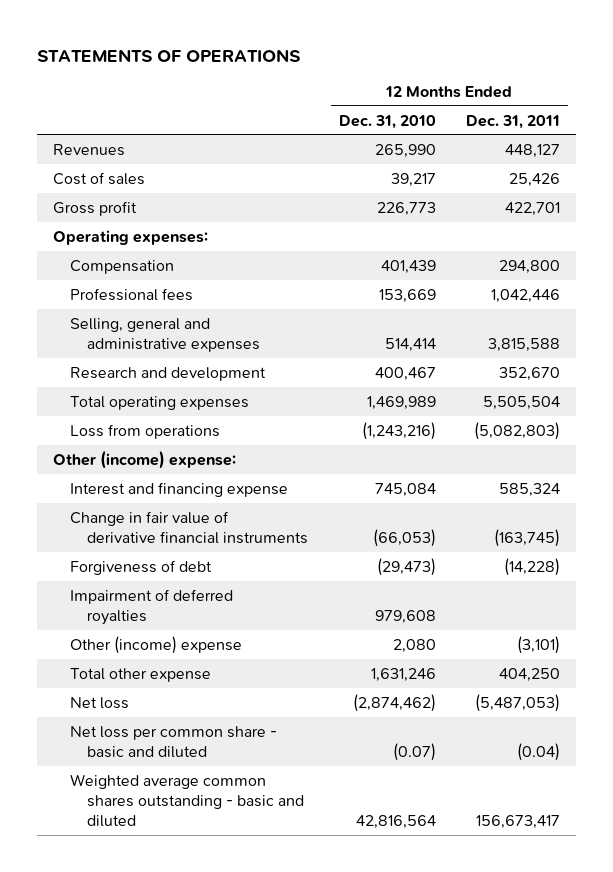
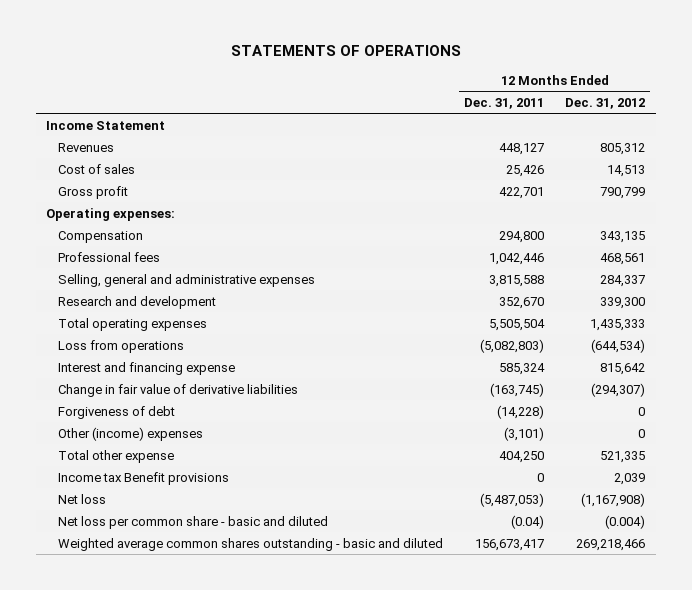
[338,114,436,129] Dec. 31, 2010 -> none
none -> [565,98,646,110] Dec. 31, 2012
none -> [46,120,166,130] Income Statement
[52,450,236,469] Other (income) expense: -> none
[69,510,308,545] Change in fair value of derivative financial instruments -> [57,383,298,397] Change in fair value of derivative liabilities
[69,588,233,626] Impairment of deferred royalties -> none
[69,635,242,654] Other (income) expense -> [57,426,203,441] Other (income) expenses
none -> [57,471,229,485] Income tax Benefit provisions

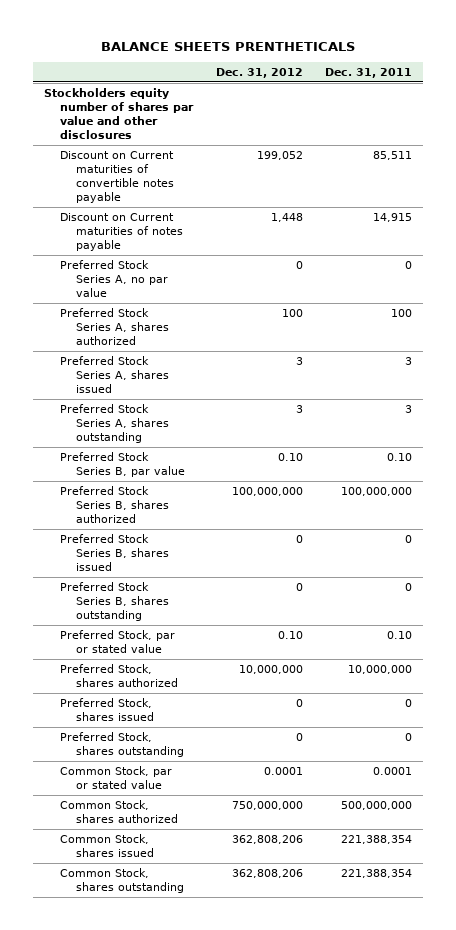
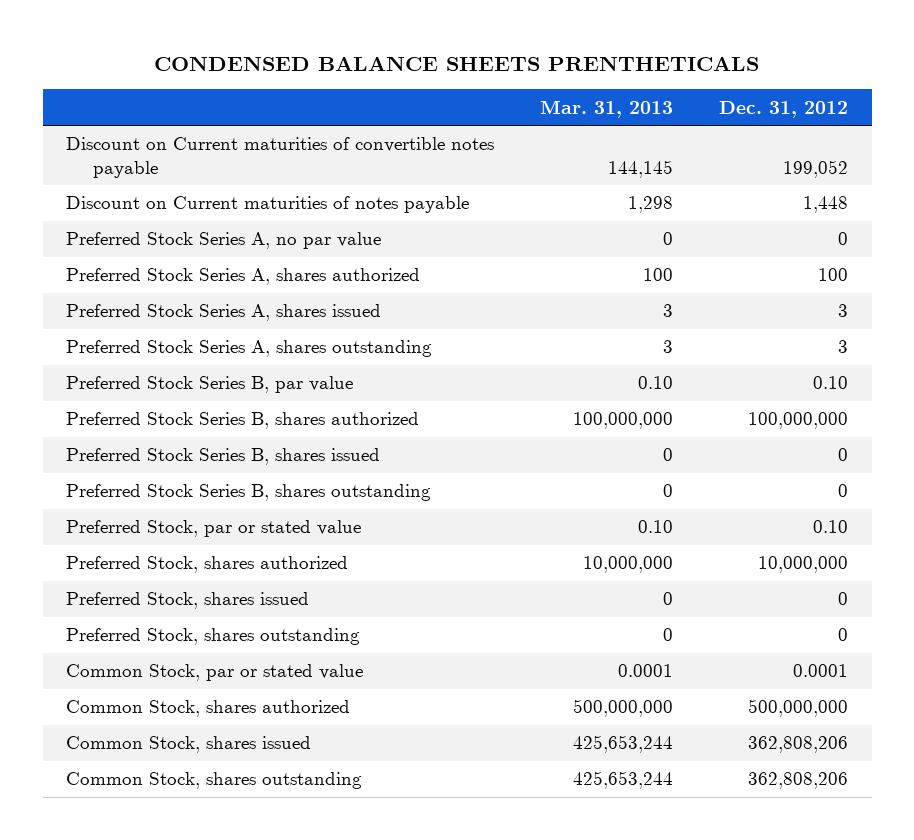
[101,41,356,51] BALANCE SHEETS PRENTHETICALS -> [154,56,760,72] CONDENSED BALANCE SHEETS PRENTHETICALS
[324,67,412,78] Dec. 31, 2011 -> none
none -> [540,99,674,118] Mar. 31, 2013
[44,88,195,139] Stockholders equity number of shares par value and other disclosures -> none
[231,801,303,811] 750,000,000 -> [748,699,849,718] 500,000,000

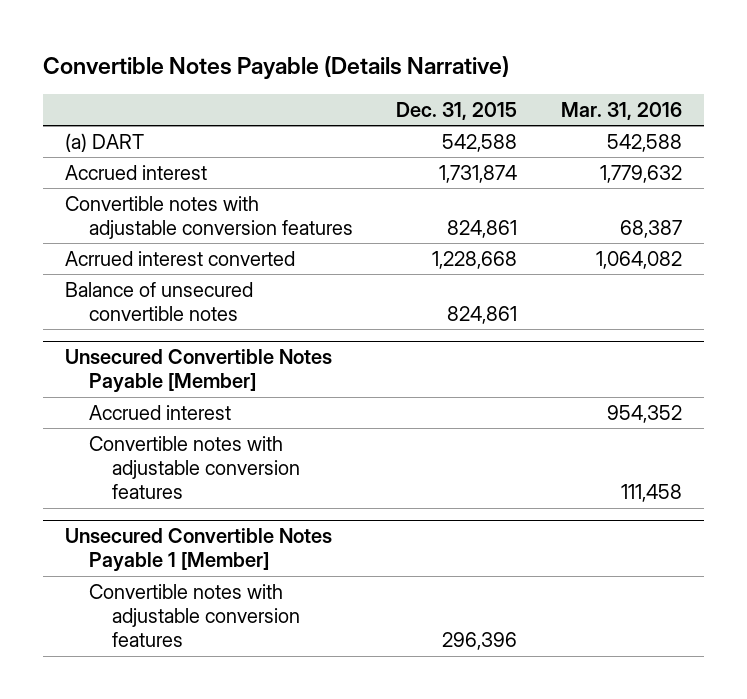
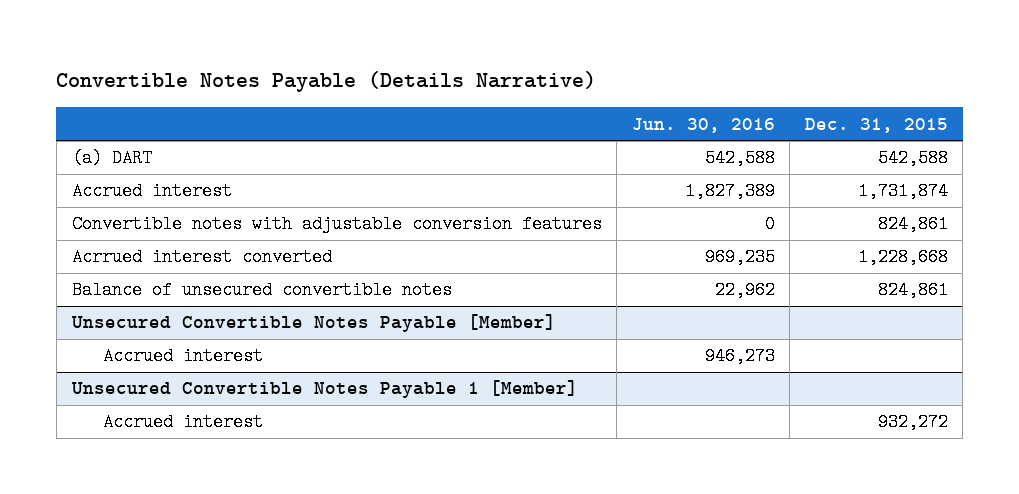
[561,101,683,120] Mar. 31, 2016 -> none
none -> [631,117,775,133] Jun. 30, 2016
[88,435,301,500] Convertible notes with adjustable conversion features -> none
[88,583,301,648] Convertible notes with adjustable conversion features -> none
none -> [102,413,263,432] Accrued interest

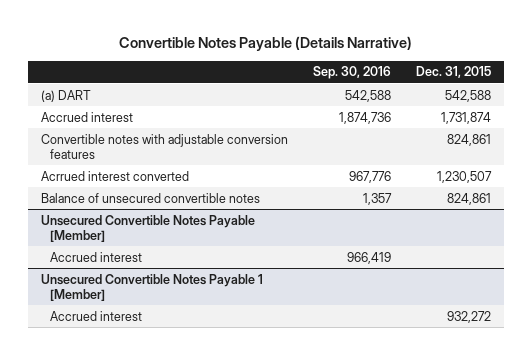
[631,117,775,133] Jun. 30, 2016 -> none
none -> [312,66,391,80] Sep. 30, 2016
[857,248,948,267] 1,228,668 -> [437,170,493,183] 1,230,507

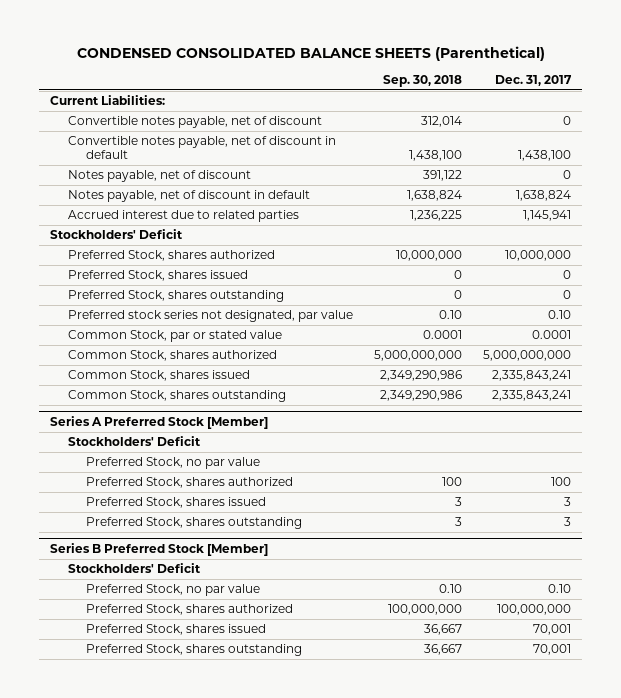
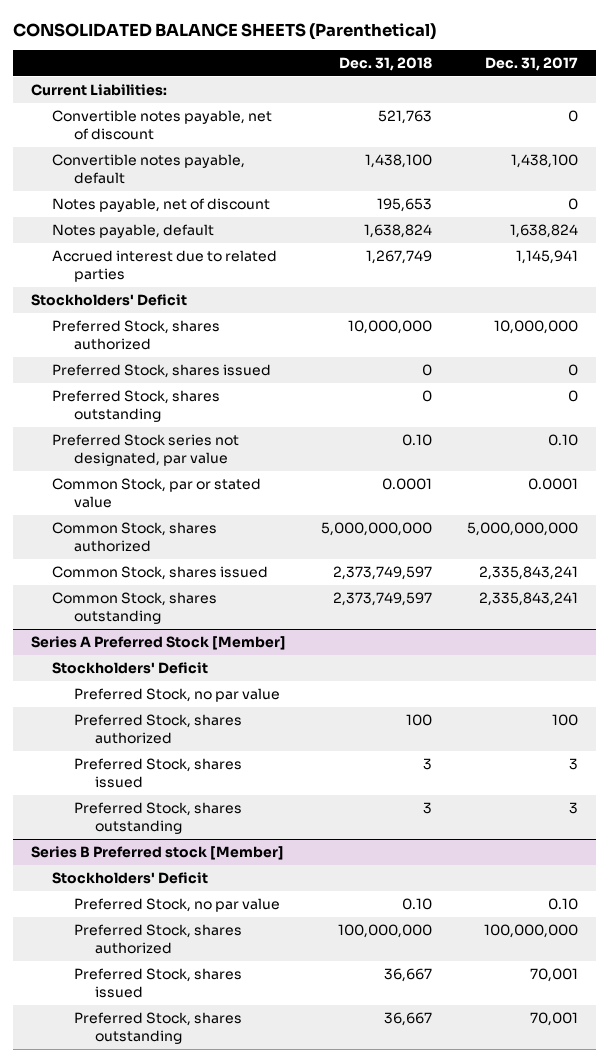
[76,46,545,62] CONDENSED CONSOLIDATED BALANCE SHEETS (Parenthetical) -> [13,22,437,40] CONSOLIDATED BALANCE SHEETS (Parenthetical)
[383,75,463,88] Sep. 30, 2018 -> none
none -> [339,56,433,71] Dec. 31, 2018
[68,136,337,159] Convertible notes payable, net of discount in default -> [52,154,246,185] Convertible notes payable, default
[68,190,311,203] Notes payable, net of discount in default -> [52,224,215,239] Notes payable, default
[68,310,354,323] Preferred stock series not designated, par value -> [52,434,240,467] Preferred Stock series not designated, par value
[49,543,268,557] Series B Preferred Stock [Member] -> [30,846,284,861] Series B Preferred stock [Member]

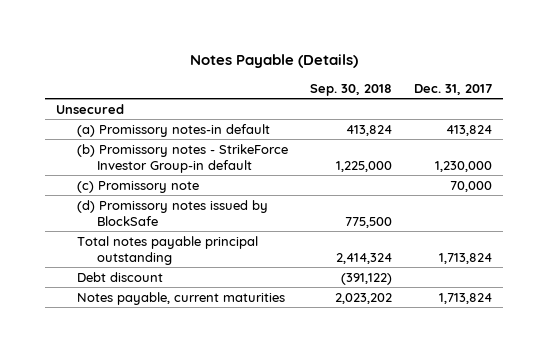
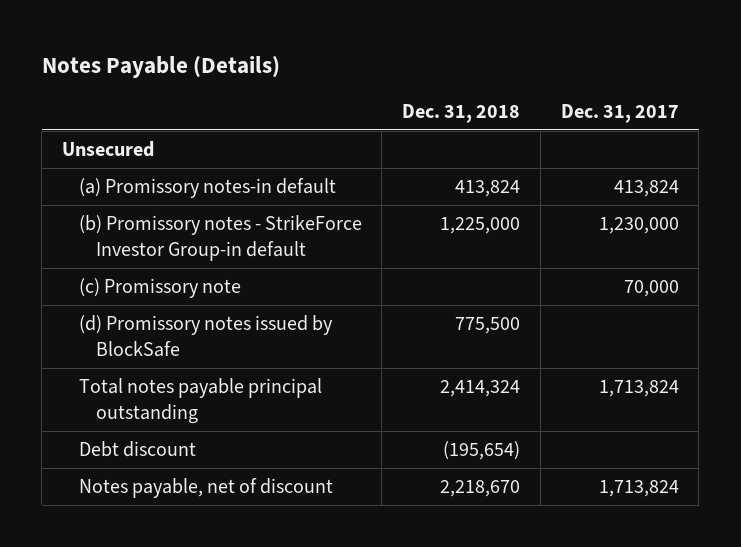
[309,83,392,96] Sep. 30, 2018 -> none
none -> [402,103,521,123] Dec. 31, 2018
[76,291,285,305] Notes payable, current maturities -> [78,478,333,499] Notes payable, net of discount

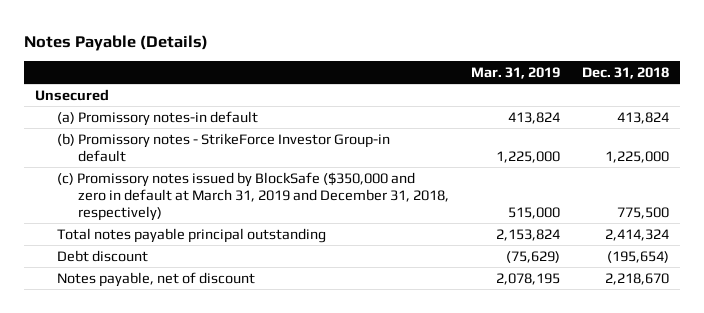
[560,103,679,123] Dec. 31, 2017 -> none
none -> [471,66,561,79] Mar. 31, 2019
[78,278,241,299] (c) Promissory note -> none
[78,315,333,357] (d) Promissory notes issued by BlockSafe -> [56,171,450,221] (c) Promissory notes issued by BlockSafe ($350,000 and zero in default at March 31, 2019 and December 31, 2018, respectively)

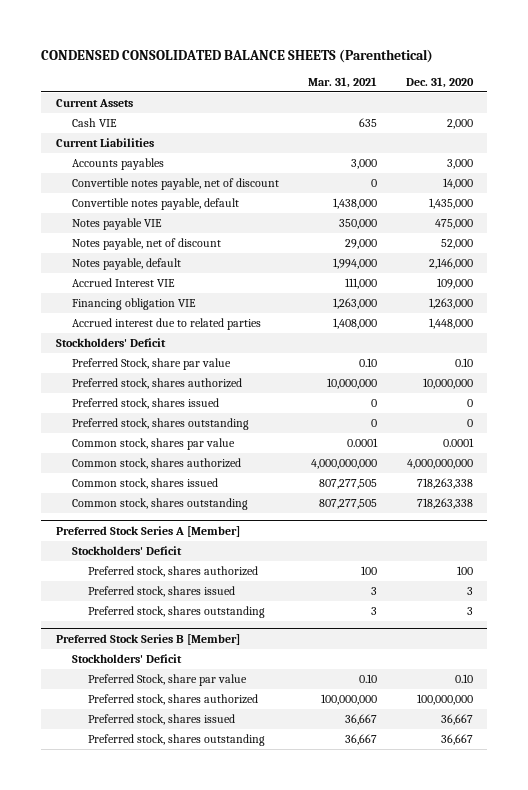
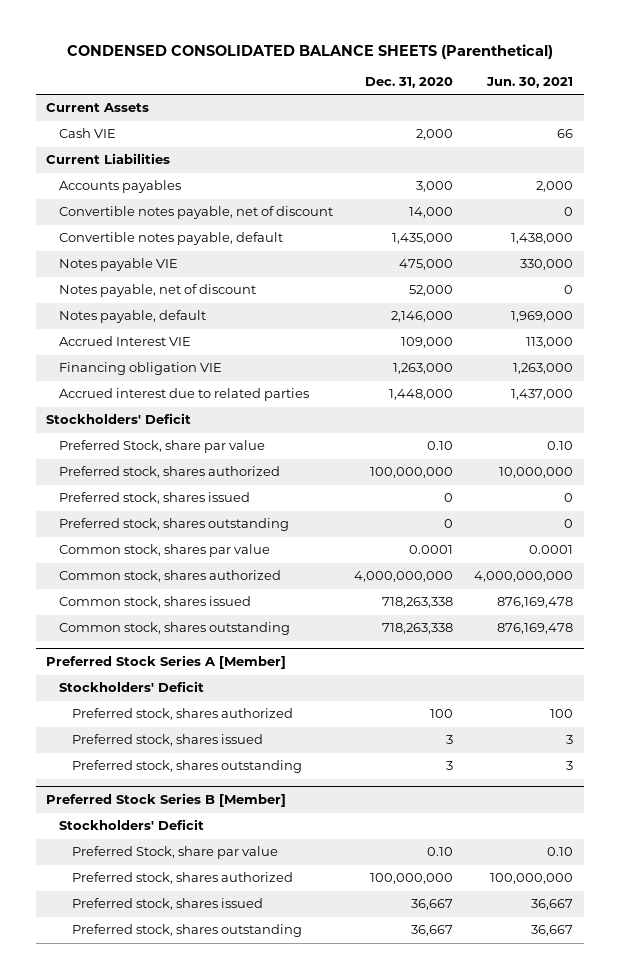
[307,76,377,88] Mar. 31, 2021 -> none
none -> [486,76,574,88] Jun. 30, 2021
[422,378,473,390] 10,000,000 -> [370,467,454,479] 100,000,000

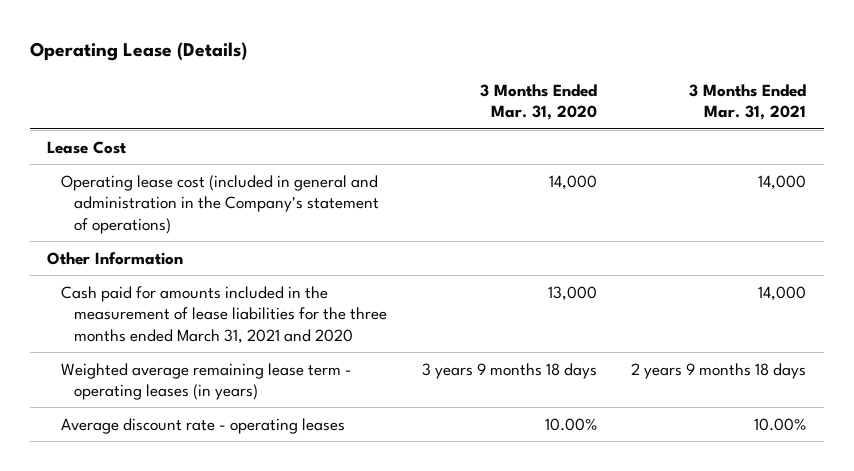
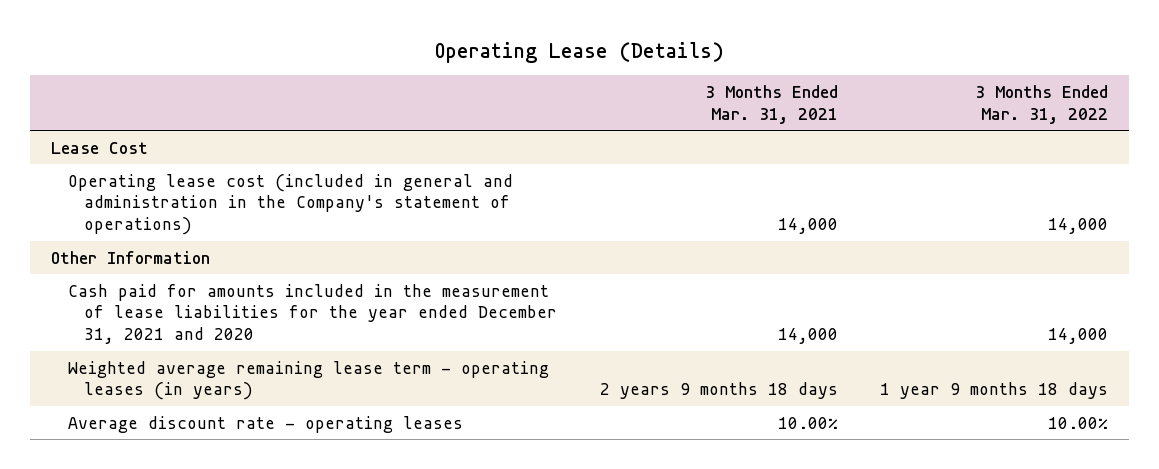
[479,83,597,121] 3 Months Ended Mar. 31, 2020 -> none
none -> [974,85,1108,124] 3 Months Ended Mar. 31, 2022
[60,285,388,344] Cash paid for amounts included in the measurement of lease liabilities for the three months ended March 31, 2021 and 2020 -> [67,283,558,345] Cash paid for amounts included in the measurement of lease liabilities for the year ended December 31, 2021 and 2020

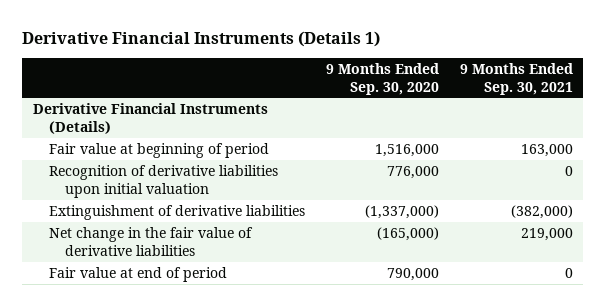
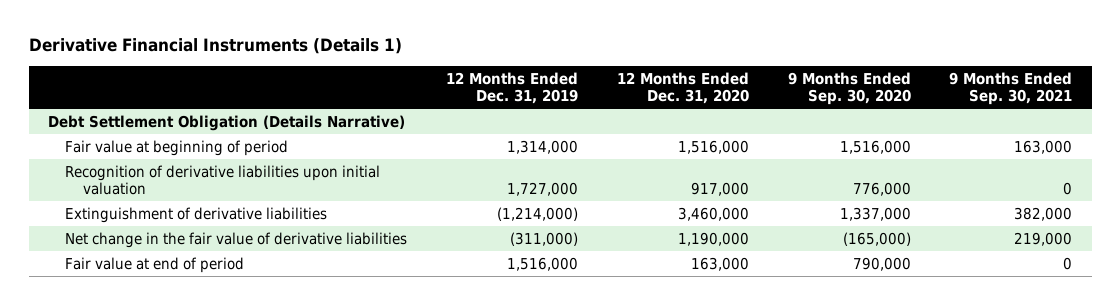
none -> [446,71,579,104] 12 Months Ended Dec. 31, 2019
none -> [616,71,749,104] 12 Months Ended Dec. 31, 2020
[32,102,268,134] Derivative Financial Instruments (Details) -> [48,114,406,131] Debt Settlement Obligation (Details Narrative)
[365,204,440,219] (1,337,000) -> [839,206,911,221] 1,337,000
[510,204,573,219] (382,000) -> [1014,206,1073,221] 382,000

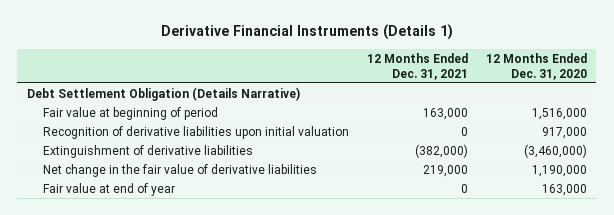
[446,71,579,104] 12 Months Ended Dec. 31, 2019 -> none
[787,71,911,105] 9 Months Ended Sep. 30, 2020 -> none
[949,71,1073,105] 9 Months Ended Sep. 30, 2021 -> none
none -> [366,52,468,80] 12 Months Ended Dec. 31, 2021
[677,206,749,221] 3,460,000 -> [524,143,588,158] (3,460,000)
[65,256,245,273] Fair value at end of period -> [42,182,175,196] Fair value at end of year

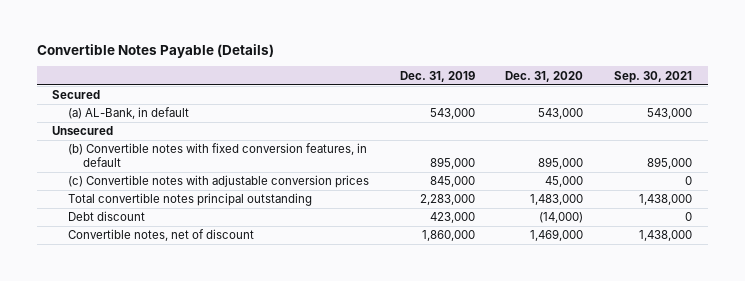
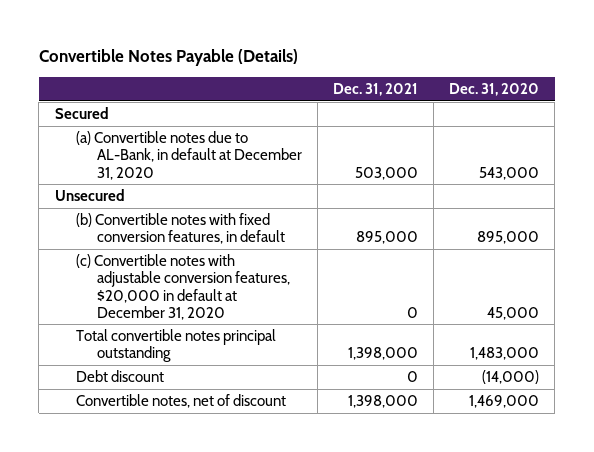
[399,70,475,82] Dec. 31, 2019 -> none
[614,70,693,83] Sep. 30, 2021 -> none
none -> [333,83,419,97] Dec. 31, 2021
[67,107,189,120] (a) AL-Bank, in default -> [75,131,302,180] (a) Convertible notes due to AL-Bank, in default at December 31, 2020
[67,175,369,189] (c) Convertible notes with adjustable conversion prices -> [75,254,290,320] (c) Convertible notes with adjustable conversion features, $20,000 in default at December 31, 2020

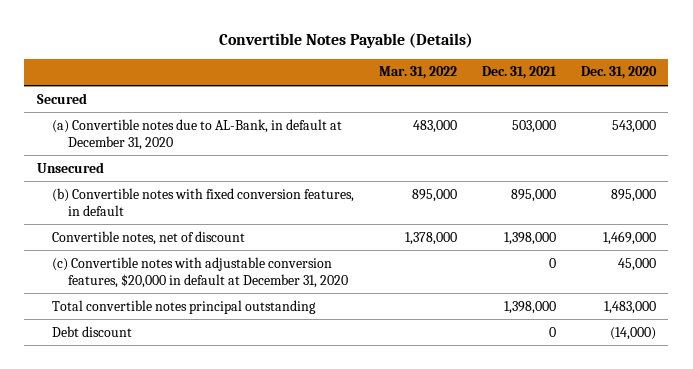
none -> [379,66,458,80] Mar. 31, 2022
[75,394,286,409] Convertible notes, net of discount -> [52,230,246,245] Convertible notes, net of discount

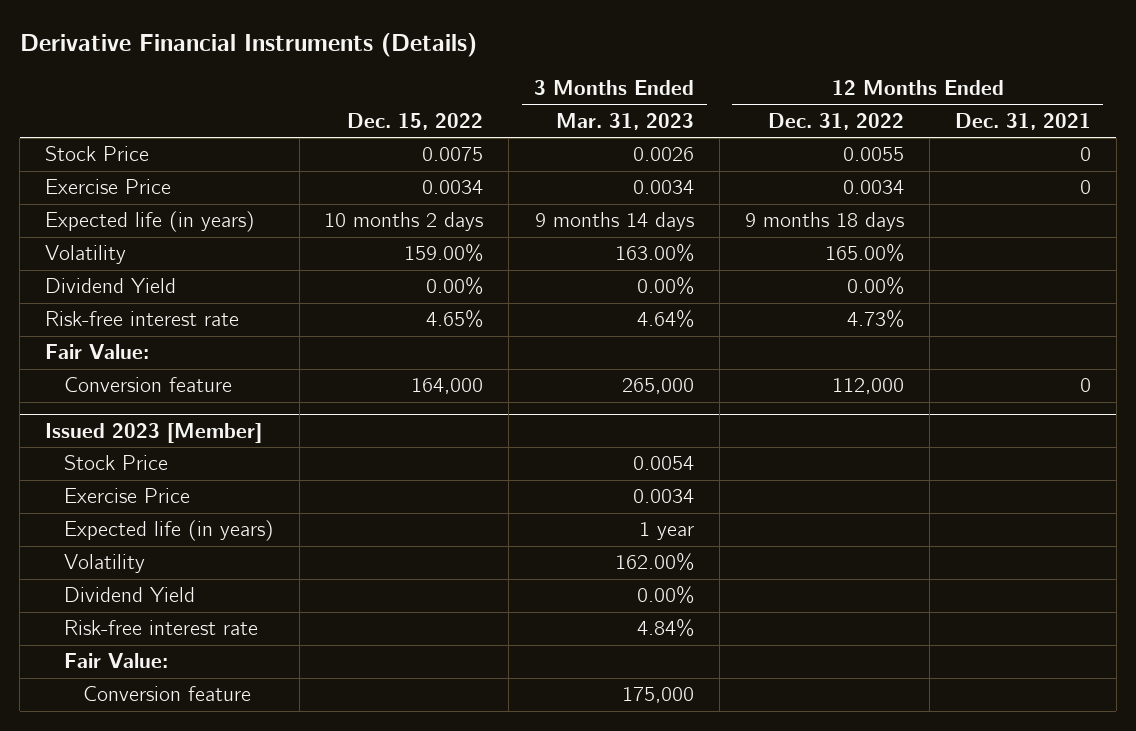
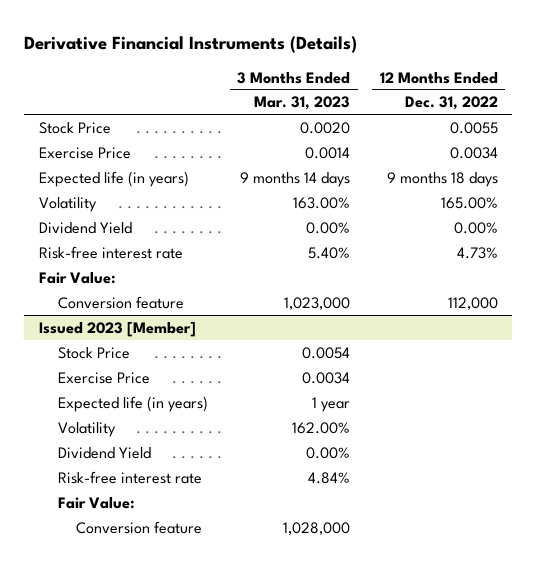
[347,112,484,130] Dec. 15, 2022 -> none
[954,112,1091,130] Dec. 31, 2021 -> none
[633,147,695,162] 0.0026 -> [300,121,351,134] 0.0020
[633,180,695,195] 0.0034 -> [305,146,351,159] 0.0014
[637,310,695,329] 4.64% -> [308,246,351,259] 5.40%
[622,378,695,395] 265,000 -> [284,296,351,310] 1,023,000
[622,687,695,704] 175,000 -> [283,521,351,535] 1,028,000

